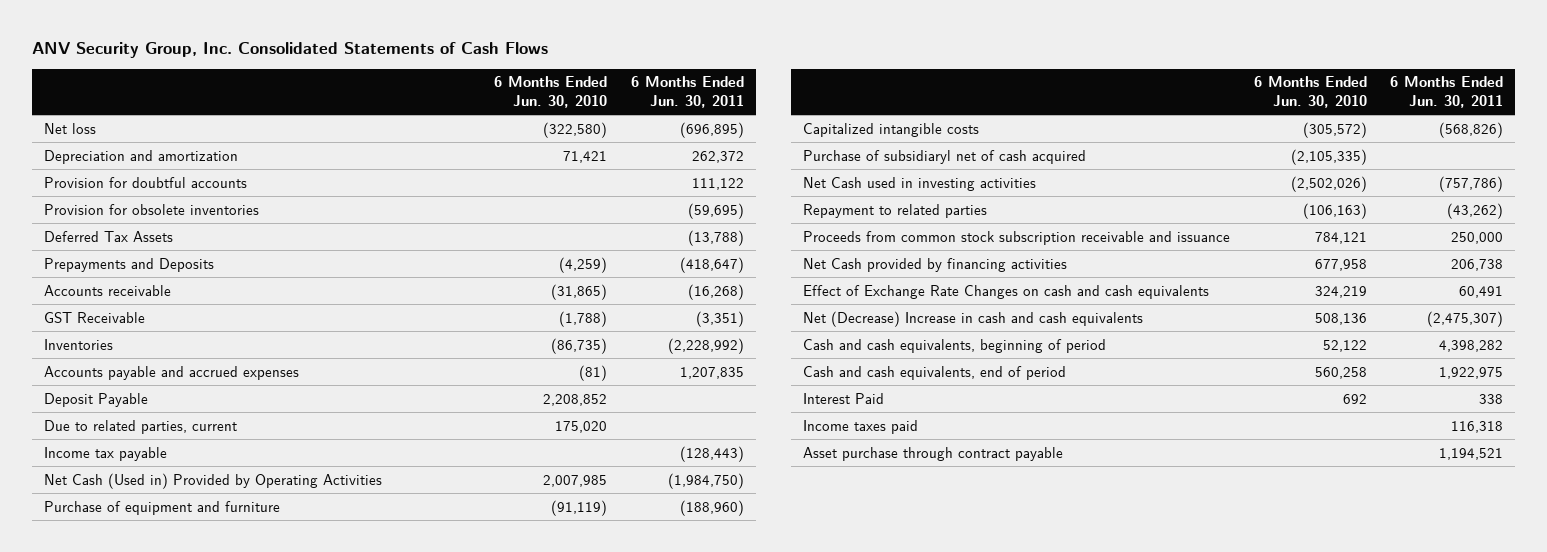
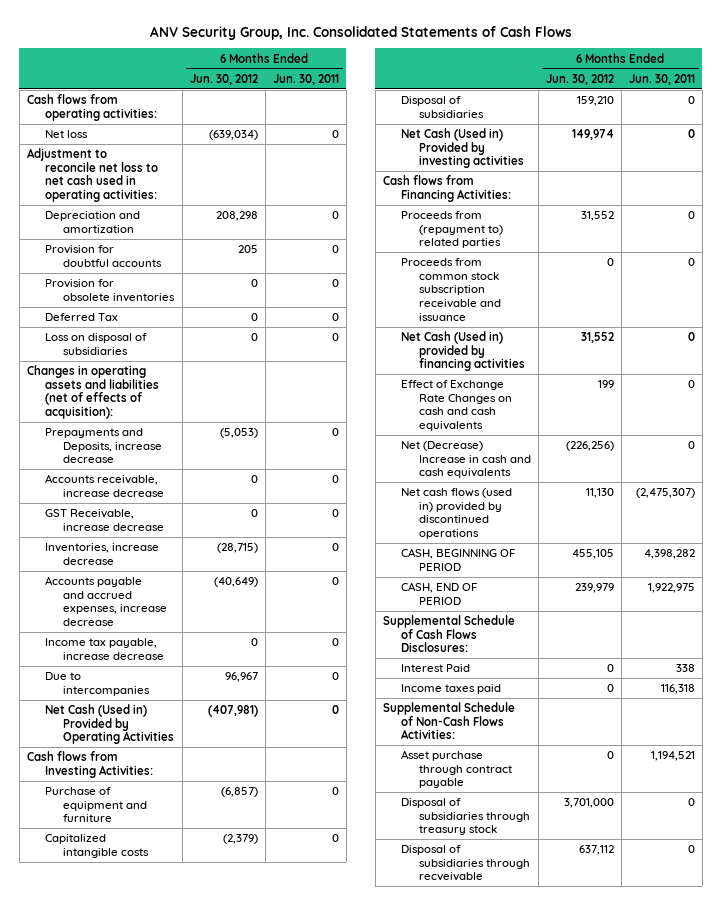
[494,76,608,108] 6 Months Ended Jun. 30, 2010 -> none
none -> [189,73,258,85] Jun. 30, 2012
[43,392,148,407] Deposit Payable -> none
[43,419,237,434] Due to related parties, current -> none
[803,149,1087,164] Purchase of subsidiaryl net of cash acquired -> none
none -> [26,94,157,121] Cash flows from operating activities:
[679,121,744,138] (696,895) -> [331,130,339,139] 0
none -> [26,148,158,202] Adjustment to reconcile net loss to net cash used in operating activities:
[691,150,744,163] 262,372 -> [331,211,339,220] 0
[691,177,744,190] 111,122 -> [331,245,339,254] 0
[687,202,744,219] (59,695) -> [331,279,339,288] 0
[43,230,173,242] Deferred Tax Assets -> [44,313,118,322] Deferred Tax
[687,229,744,246] (13,788) -> [331,313,339,322] 0
none -> [44,333,147,355] Loss on disposal of subsidiaries
none -> [26,365,159,419] Changes in operating assets and liabilities (net of effects of acquisition):
[43,257,214,272] Prepayments and Deposits -> [44,428,162,464] Prepayments and Deposits, increase decrease
[679,256,744,273] (418,647) -> [331,428,339,437] 0
[43,284,171,296] Accounts receivable -> [44,474,164,497] Accounts receivable, increase decrease
[687,283,744,300] (16,268) -> [331,475,339,484] 0
[43,311,145,323] GST Receivable -> [44,509,164,531] GST Receivable, increase decrease
[695,310,744,327] (3,351) -> [331,509,339,518] 0
[43,338,113,350] Inventories -> [44,543,159,565] Inventories, increase decrease
[667,337,744,354] (2,228,992) -> [331,543,339,552] 0
[43,365,299,380] Accounts payable and accrued expenses -> [44,576,167,626] Accounts payable and accrued expenses, increase decrease
[679,366,744,379] 1,207,835 -> [331,577,339,586] 0
[43,446,167,461] Income tax payable -> [44,638,164,660] Income tax payable, increase decrease
[679,445,744,462] (128,443) -> [331,638,339,647] 0
none -> [44,672,150,696] Due to intercompanies
[667,472,744,489] (1,984,750) -> [331,705,339,715] 0
none -> [26,751,153,778] Cash flows from Investing Activities:
[679,499,744,516] (188,960) -> [331,787,339,796] 0
[1439,121,1504,138] (568,826) -> [331,834,339,843] 0
none -> [400,96,484,118] Disposal of subsidiaries
[803,176,1037,191] Net Cash used in investing activities -> [400,128,524,169] Net Cash (Used in) Provided by investing activities
[1439,175,1504,192] (757,786) -> [687,129,695,139] 0
none -> [382,175,511,202] Cash flows from Financing Activities:
[803,203,988,218] Repayment to related parties -> [400,211,503,249] Proceeds from (repayment to) related parties
[1447,202,1504,219] (43,262) -> [687,211,695,220] 0
[1451,231,1504,244] 250,000 -> [687,258,695,267] 0
[803,257,1068,272] Net Cash provided by financing activities -> [400,331,525,372] Net Cash (Used in) provided by financing activities
[1451,258,1504,271] 206,738 -> [687,332,695,342] 0
[1459,285,1504,298] 60,491 -> [687,380,695,389] 0
[1427,310,1504,327] (2,475,307) -> [687,441,695,450] 0
none -> [400,488,512,539] Net cash flows (used in) provided by discontinued operations
[803,338,1107,353] Cash and cash equivalents, beginning of period -> [400,548,515,571] CASH, BEGINNING OF PERIOD
[803,365,1067,380] Cash and cash equivalents, end of period -> [400,582,477,605] CASH, END OF PERIOD
none -> [382,615,515,653] Supplemental Schedule of Cash Flows Disclosures:
none -> [382,702,515,740] Supplemental Schedule of Non-Cash Flows Activities:
none -> [400,798,530,836] Disposal of subsidiaries through treasury stock
none -> [400,845,530,882] Disposal of subsidiaries through recveivable

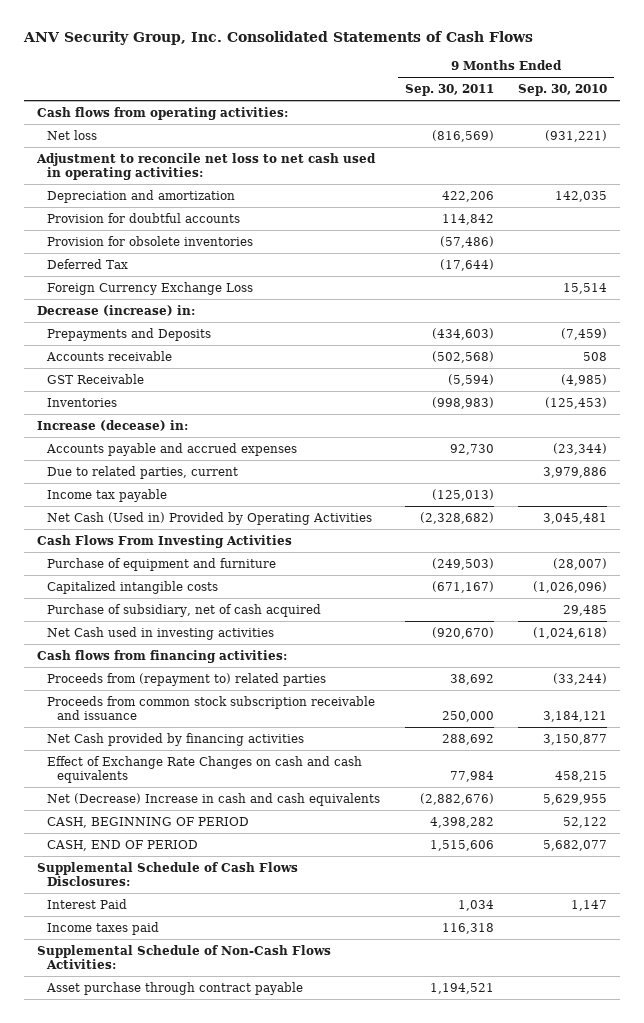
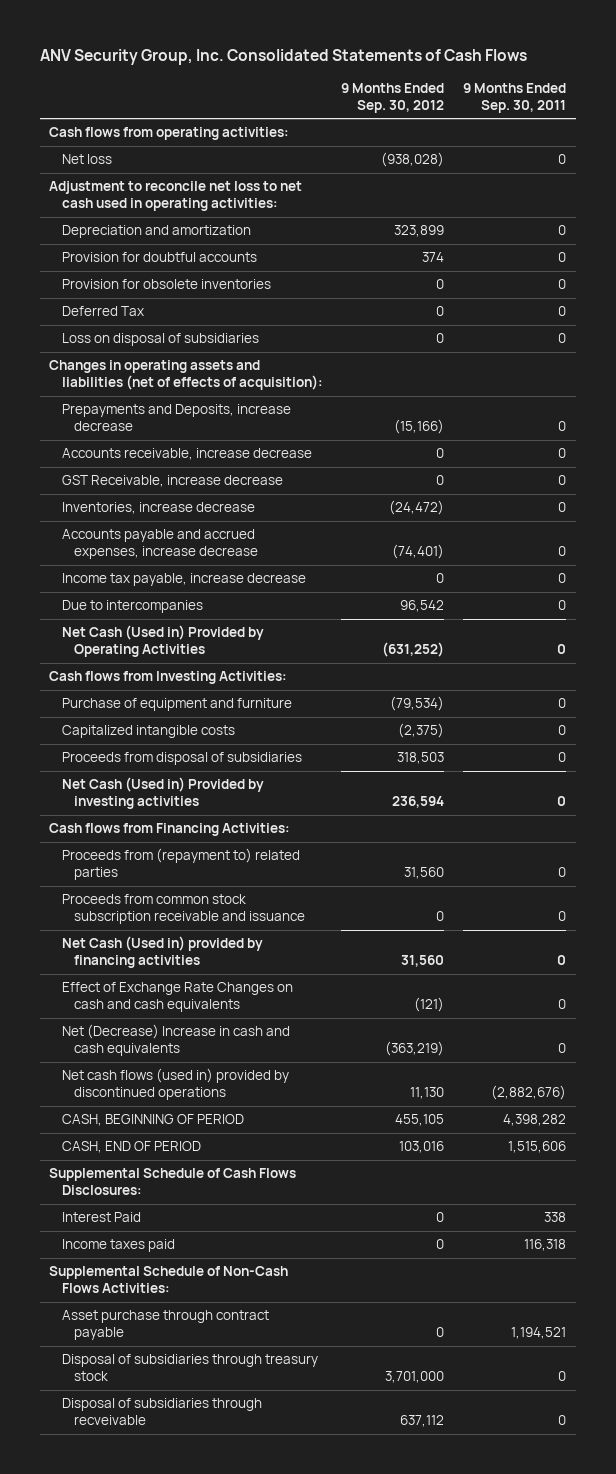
[518,84,608,97] Sep. 30, 2010 -> none
none -> [341,83,445,113] 9 Months Ended Sep. 30, 2012
[431,129,494,142] (816,569) -> [558,154,567,165] 0
[46,281,253,295] Foreign Currency Exchange Loss -> none
[36,304,195,316] Decrease (increase) in: -> none
[36,419,188,431] Increase (decease) in: -> none
[46,465,238,479] Due to related parties, current -> none
[46,603,321,617] Purchase of subsidiary, net of cash acquired -> none
[441,190,494,202] 422,206 -> [558,225,567,236] 0
[441,213,494,225] 114,842 -> [558,252,567,263] 0
[439,235,494,248] (57,486) -> [558,279,567,290] 0
[439,258,494,271] (17,644) -> [558,306,567,317] 0
none -> [61,333,259,347] Loss on disposal of subsidiaries
none -> [49,360,323,391] Changes in operating assets and liabilities (net of effects of acquisition):
[46,327,211,341] Prepayments and Deposits -> [61,404,291,432] Prepayments and Deposits, increase decrease
[431,327,494,340] (434,603) -> [558,421,567,432] 0
[45,350,172,361] Accounts receivable -> [61,448,312,461] Accounts receivable, increase decrease
[431,350,494,363] (502,568) -> [558,448,567,459] 0
[46,373,144,384] GST Receivable -> [61,475,283,488] GST Receivable, increase decrease
[447,373,494,386] (5,594) -> [558,475,567,486] 0
[46,397,117,407] Inventories -> [61,502,255,515] Inventories, increase decrease
[431,396,494,409] (998,983) -> [558,502,567,513] 0
[45,442,297,456] Accounts payable and accrued expenses -> [61,529,258,560] Accounts payable and accrued expenses, increase decrease
[449,443,494,455] 92,730 -> [558,546,567,557] 0
[46,488,167,502] Income tax payable -> [61,573,306,587] Income tax payable, increase decrease
[431,488,494,501] (125,013) -> [558,573,567,584] 0
none -> [61,600,203,614] Due to intercompanies
[419,511,494,524] (2,328,682) -> [557,644,567,655] 0
[36,534,292,548] Cash Flows From Investing Activities -> [49,671,288,685] Cash flows from Investing Activities:
[431,557,494,570] (249,503) -> [558,698,567,709] 0
[431,580,494,593] (671,167) -> [558,725,567,736] 0
none -> [61,752,302,766] Proceeds from disposal of subsidiaries
[46,626,274,640] Net Cash used in investing activities -> [61,777,264,810] Net Cash (Used in) Provided by investing activities
[431,626,494,639] (920,670) -> [557,796,567,807] 0
[36,649,287,663] Cash flows from financing activities: -> [49,823,291,837] Cash flows from Financing Activities:
[449,673,494,685] 38,692 -> [558,867,567,878] 0
[441,711,494,723] 250,000 -> [558,911,567,922] 0
[46,732,304,746] Net Cash provided by financing activities -> [61,936,263,969] Net Cash (Used in) provided by financing activities
[441,733,494,745] 288,692 -> [557,955,567,966] 0
[449,771,494,783] 77,984 -> [558,999,567,1010] 0
[419,792,494,805] (2,882,676) -> [558,1043,567,1054] 0
none -> [61,1068,289,1101] Net cash flows (used in) provided by discontinued operations
[457,899,494,911] 1,034 -> [544,1212,567,1223] 338
none -> [61,1354,318,1382] Disposal of subsidiaries through treasury stock
none -> [61,1398,262,1426] Disposal of subsidiaries through recveivable

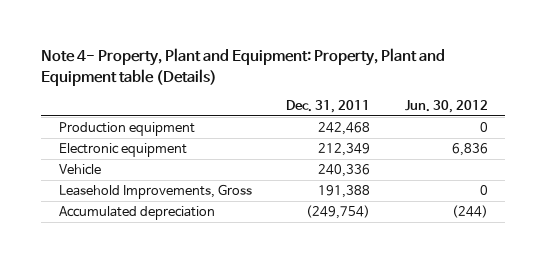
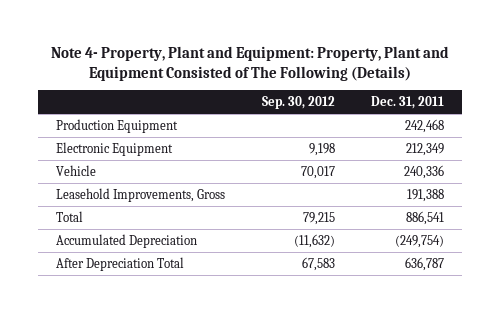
[41,48,446,86] Note 4- Property, Plant and Equipment: Property, Plant and Equipment table (Details) -> [51,46,450,81] Note 4- Property, Plant and Equipment: Property, Plant and Equipment Consisted of The Following (Details)
[404,99,488,113] Jun. 30, 2012 -> none
none -> [261,96,335,110] Sep. 30, 2012
[58,122,195,137] Production equipment -> [56,118,179,133] Production Equipment
[58,143,187,158] Electronic equipment -> [56,141,174,156] Electronic Equipment
none -> [56,210,84,222] Total
[58,206,215,221] Accumulated depreciation -> [56,233,198,248] Accumulated Depreciation
none -> [56,256,185,271] After Depreciation Total

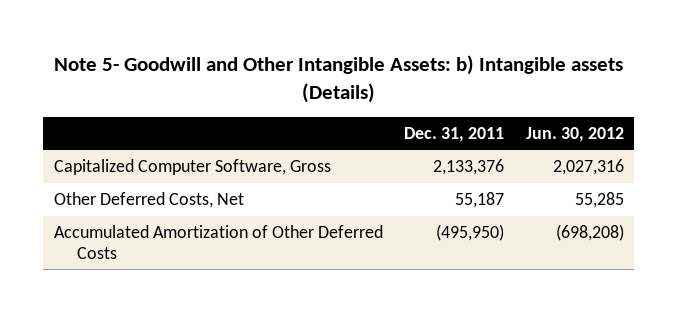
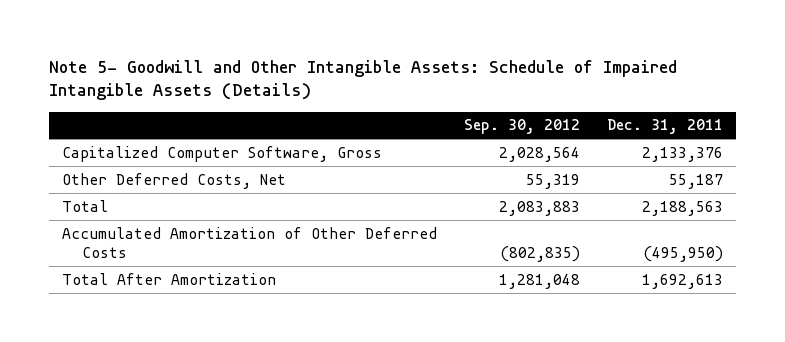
[53,54,623,103] Note 5- Goodwill and Other Intangible Assets: b) Intangible assets (Details) -> [48,59,677,101] Note 5- Goodwill and Other Intangible Assets: Schedule of Impaired Intangible Assets (Details)
[525,126,624,142] Jun. 30, 2012 -> none
none -> [463,119,580,135] Sep. 30, 2012
none -> [62,199,109,212] Total
none -> [62,272,277,285] Total After Amortization

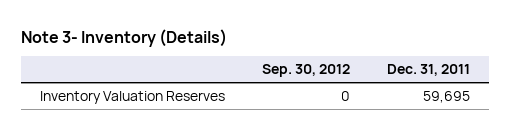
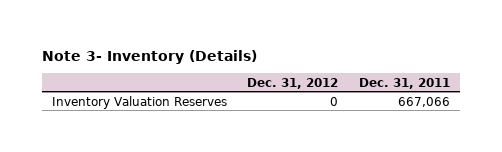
[262,64,351,78] Sep. 30, 2012 -> none
none -> [247,77,339,89] Dec. 31, 2012
[423,90,471,103] 59,695 -> [397,96,450,107] 667,066

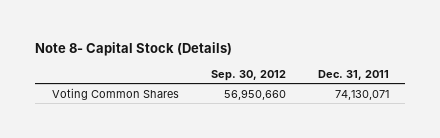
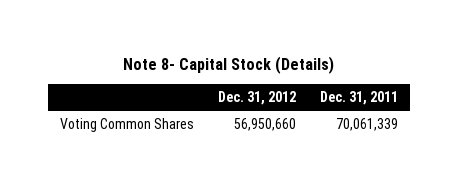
[210,69,286,81] Sep. 30, 2012 -> none
none -> [217,90,296,105] Dec. 31, 2012
[334,89,389,100] 74,130,071 -> [335,118,398,132] 70,061,339

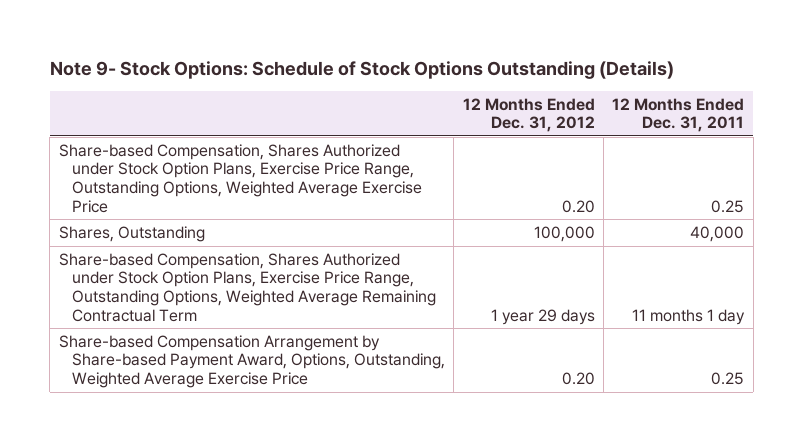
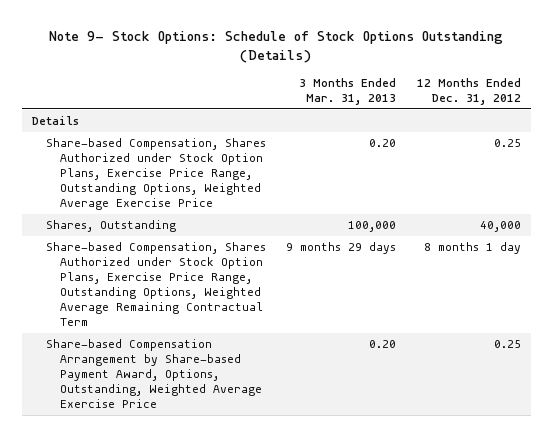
[612,97,745,133] 12 Months Ended Dec. 31, 2011 -> none
none -> [299,77,397,105] 3 Months Ended Mar. 31, 2013
none -> [31,115,79,125] Details
[561,199,595,213] 0.20 -> [493,138,521,147] 0.25
[533,225,595,242] 100,000 -> [479,220,521,232] 40,000
[490,308,595,325] 1 year 29 days -> [423,241,521,254] 8 months 1 day
[561,371,595,385] 0.20 -> [493,339,521,348] 0.25

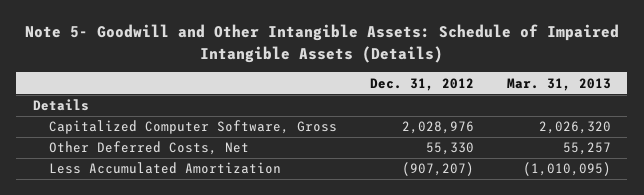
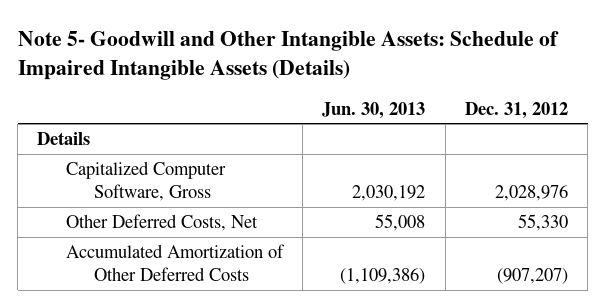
[507,77,612,91] Mar. 31, 2013 -> none
none -> [322,101,426,119] Jun. 30, 2013
[49,162,282,175] Less Accumulated Amortization -> [65,243,285,282] Accumulated Amortization of Other Deferred Costs

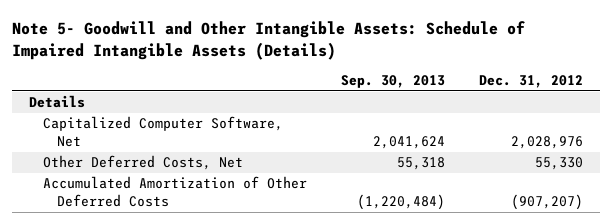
[322,101,426,119] Jun. 30, 2013 -> none
none -> [340,75,445,89] Sep. 30, 2013
[65,160,226,202] Capitalized Computer Software, Gross -> [42,116,283,148] Capitalized Computer Software, Net

